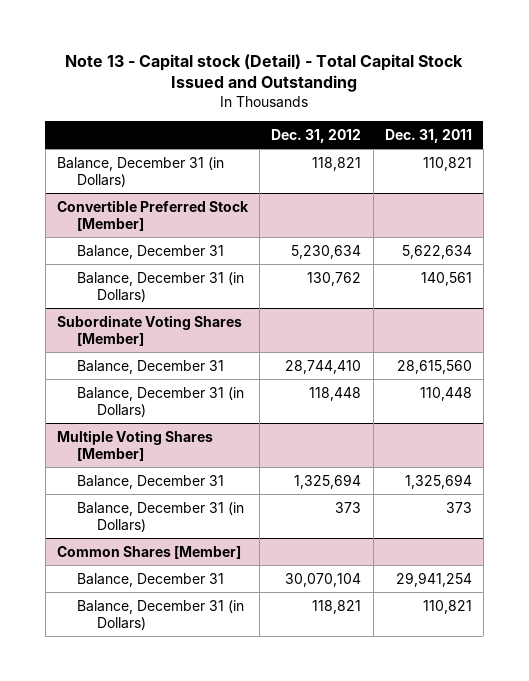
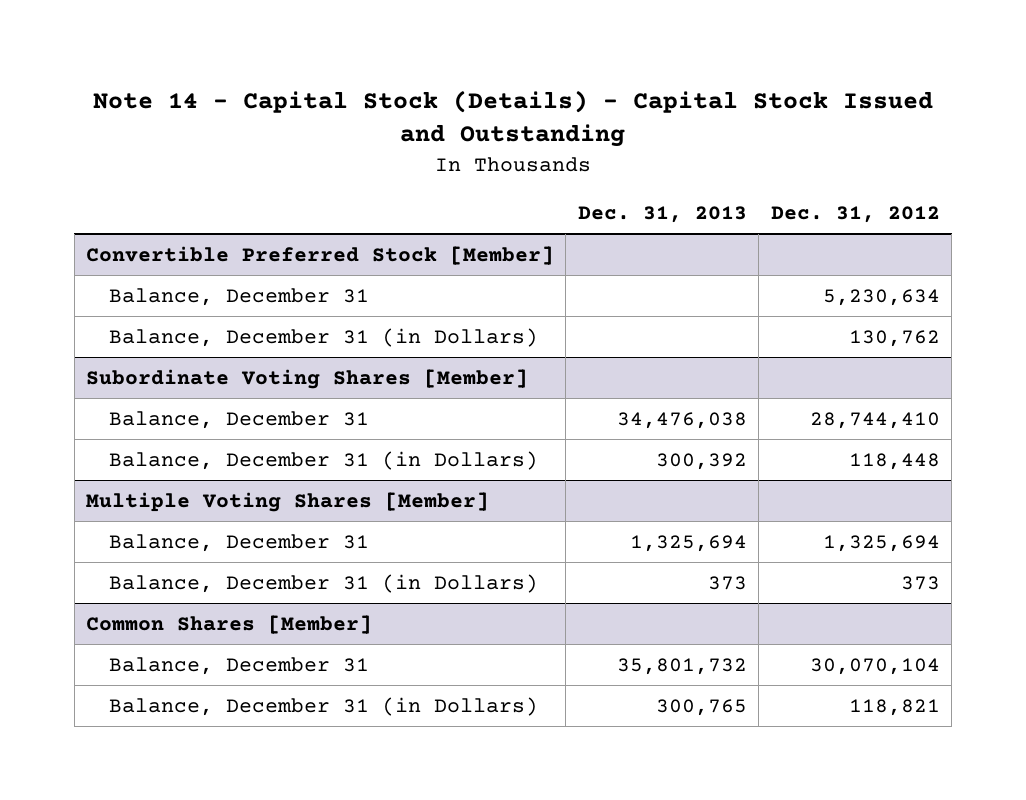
[65,53,464,93] Note 13 - Capital stock (Detail) - Total Capital Stock Issued and Outstanding -> [92,89,933,148] Note 14 - Capital Stock (Details) - Capital Stock Issued and Outstanding
[384,128,472,143] Dec. 31, 2011 -> none
none -> [577,206,747,224] Dec. 31, 2013
[56,156,224,187] Balance, December 31 (in Dollars) -> none

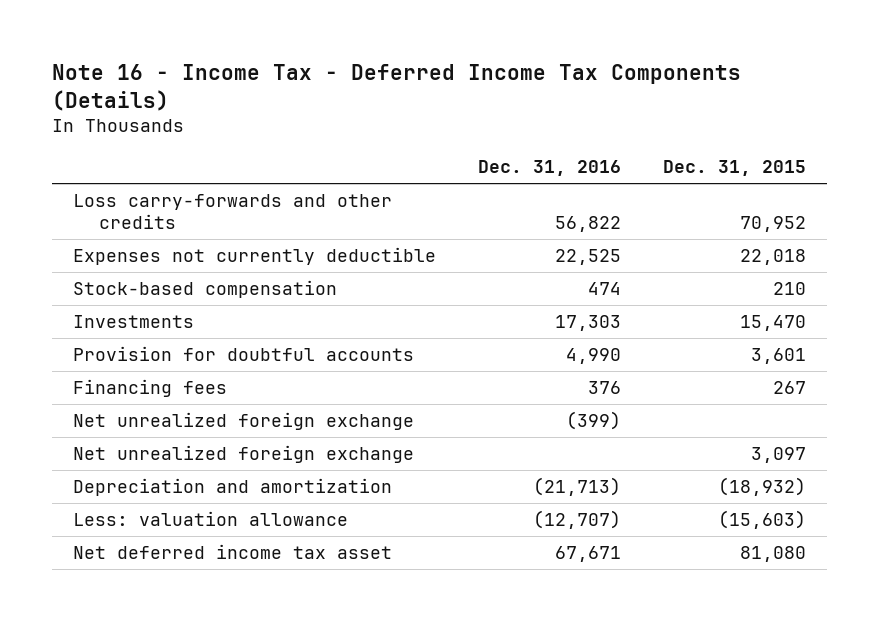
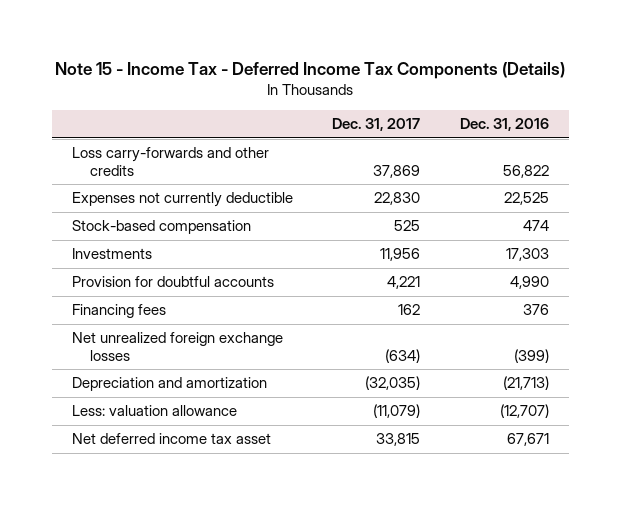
[52,64,742,111] Note 16 - Income Tax - Deferred Income Tax Components (Details) -> [55,61,566,79] Note 15 - Income Tax - Deferred Income Tax Components (Details)
[663,160,807,177] Dec. 31, 2015 -> none
none -> [332,118,421,132] Dec. 31, 2017
[73,445,415,464] Net unrealized foreign exchange -> none
[73,412,415,431] Net unrealized foreign exchange -> [71,332,283,361] Net unrealized foreign exchange losses

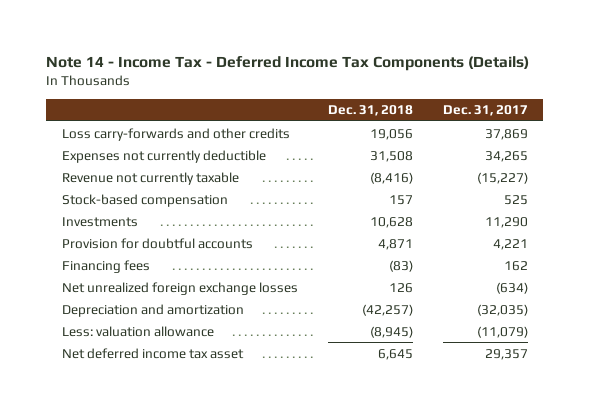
[55,61,566,79] Note 15 - Income Tax - Deferred Income Tax Components (Details) -> [46,56,530,72] Note 14 - Income Tax - Deferred Income Tax Components (Details)
[460,118,550,132] Dec. 31, 2016 -> none
none -> [327,105,413,117] Dec. 31, 2018
[374,192,421,206] 22,830 -> [485,150,529,162] 34,265
none -> [61,171,239,185] Revenue not currently taxable
[380,248,421,262] 11,956 -> [485,216,529,228] 11,290
[376,433,421,447] 33,815 -> [485,348,529,360] 29,357

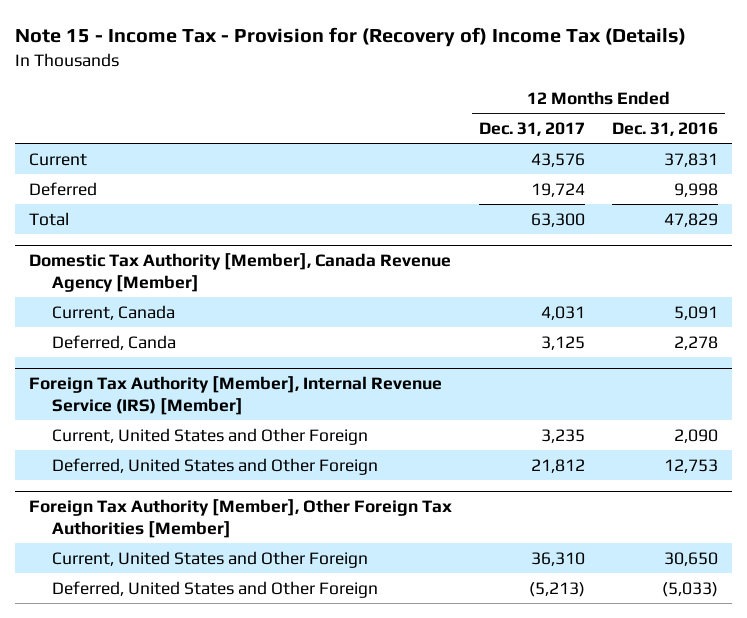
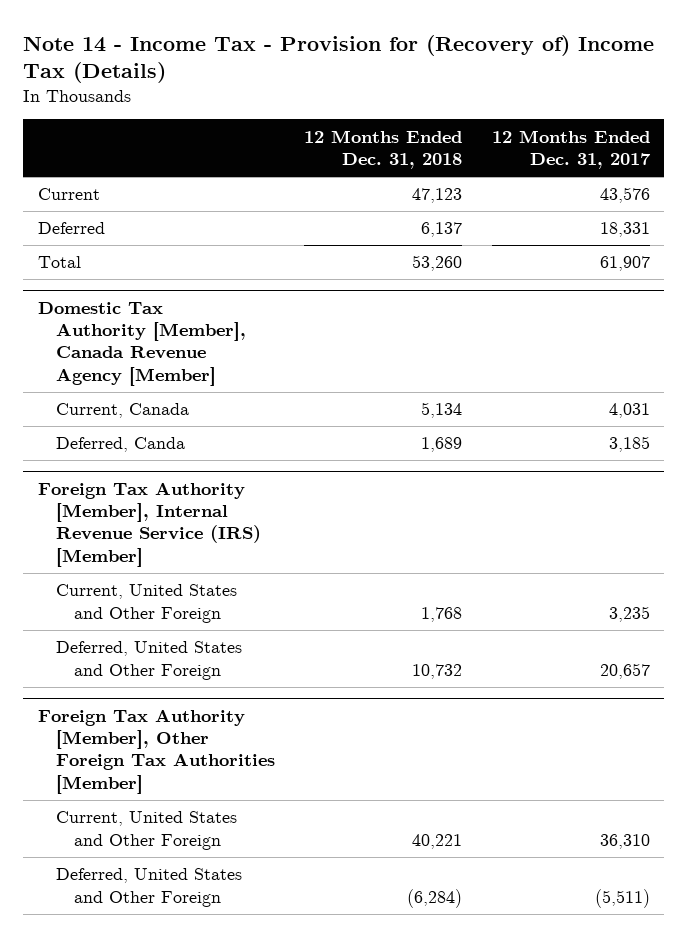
[15,27,687,48] Note 15 - Income Tax - Provision for (Recovery of) Income Tax (Details) -> [23,34,655,84] Note 14 - Income Tax - Provision for (Recovery of) Income Tax (Details)
[612,121,719,136] Dec. 31, 2016 -> none
none -> [304,129,463,170] 12 Months Ended Dec. 31, 2018
[531,182,586,197] 19,724 -> [599,222,650,238] 18,331
[531,212,586,227] 63,300 -> [599,256,650,272] 61,907
[541,335,586,350] 3,125 -> [608,436,650,453] 3,185
[531,458,586,473] 21,812 -> [599,662,650,679] 20,657
[529,581,586,597] (5,213) -> [594,888,650,908] (5,511)

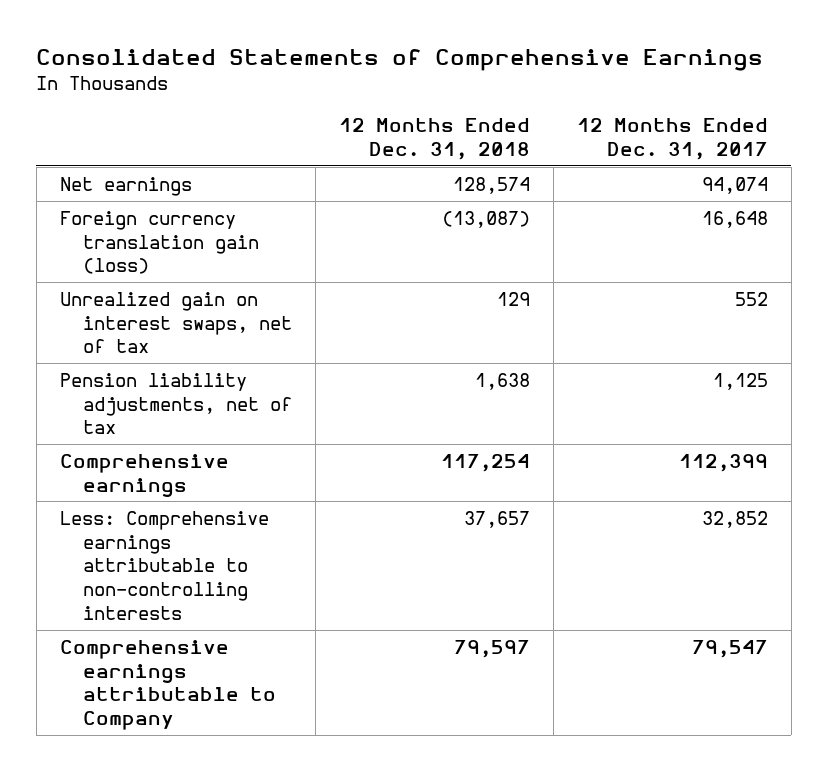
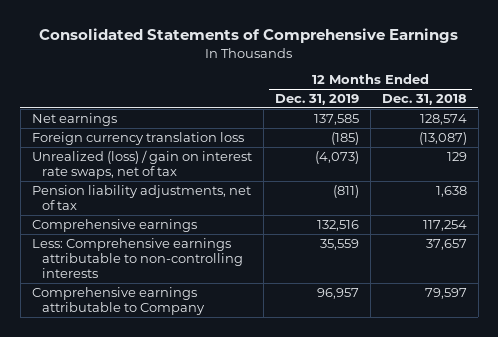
[576,118,768,161] 12 Months Ended Dec. 31, 2017 -> none
none -> [274,94,359,106] Dec. 31, 2019
[59,210,260,275] Foreign currency translation gain (loss) -> [31,131,244,145] Foreign currency translation loss
[59,291,293,354] Unrealized gain on interest swaps, net of tax -> [31,149,252,180] Unrealized (loss) / gain on interest rate swaps, net of tax

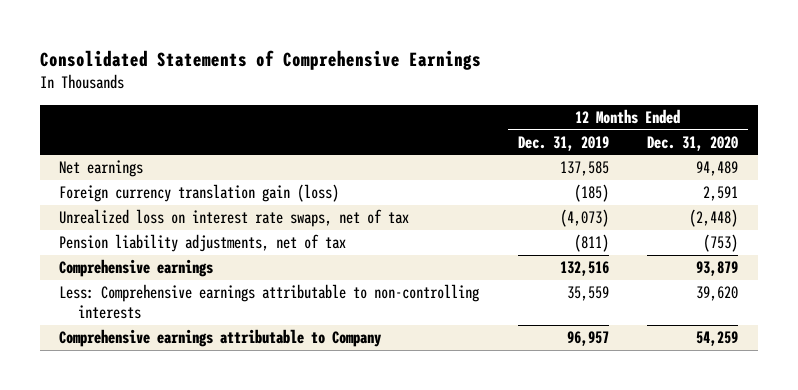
[381,94,467,106] Dec. 31, 2018 -> none
none -> [647,135,739,151] Dec. 31, 2020
[31,131,244,145] Foreign currency translation loss -> [59,184,340,203] Foreign currency translation gain (loss)
[31,149,252,180] Unrealized (loss) / gain on interest rate swaps, net of tax -> [59,209,410,228] Unrealized loss on interest rate swaps, net of tax

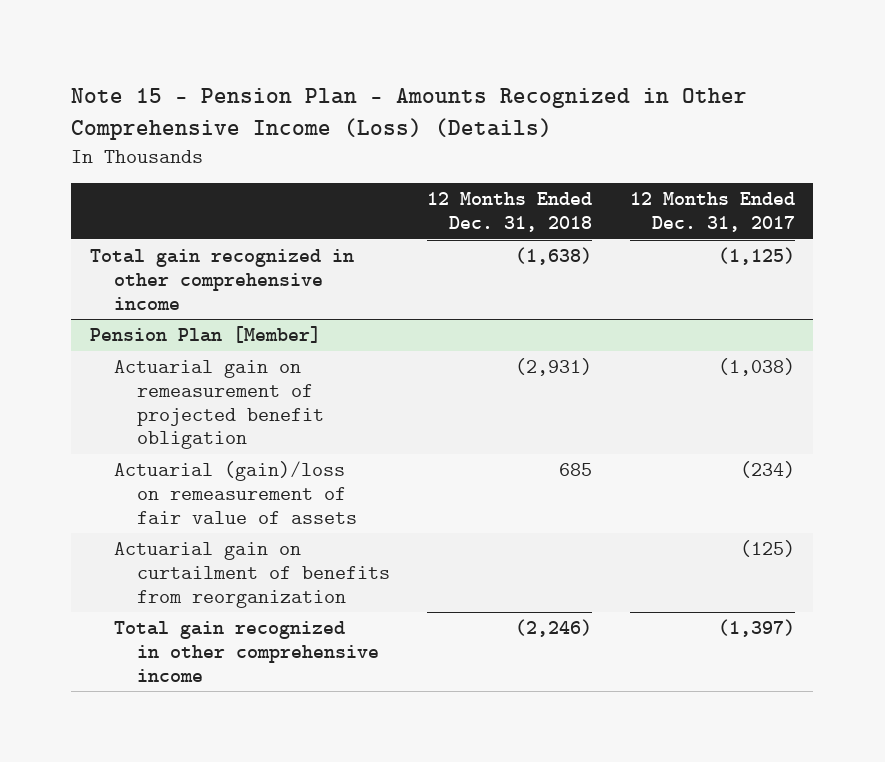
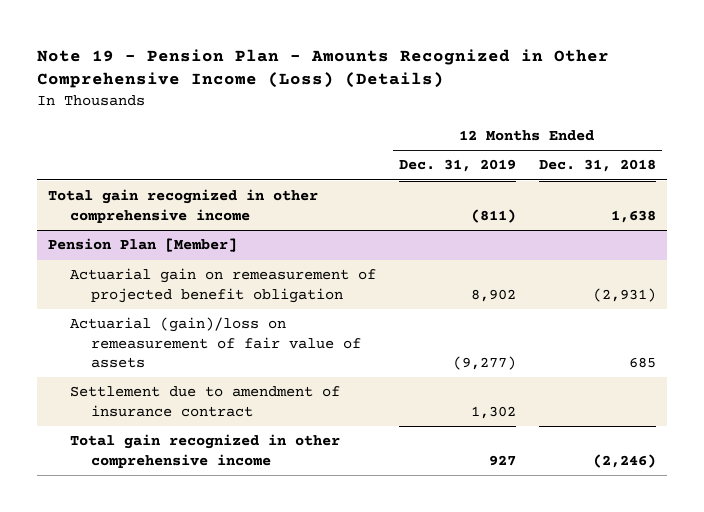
[71,88,748,141] Note 15 - Pension Plan - Amounts Recognized in Other Comprehensive Income (Loss) (Details) -> [36,48,609,89] Note 19 - Pension Plan - Amounts Recognized in Other Comprehensive Income (Loss) (Details)
[629,192,795,233] 12 Months Ended Dec. 31, 2017 -> none
none -> [398,159,516,173] Dec. 31, 2019
[515,247,593,266] (1,638) -> [610,209,656,223] 1,638
[113,542,391,608] Actuarial gain on curtailment of benefits from reorganization -> [69,386,340,417] Settlement due to amendment of insurance contract

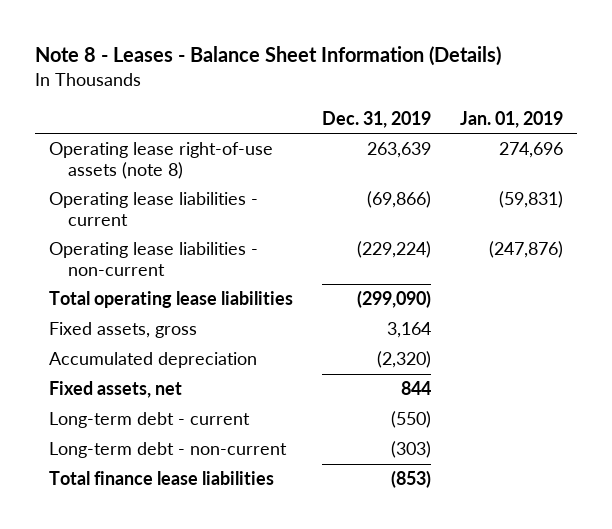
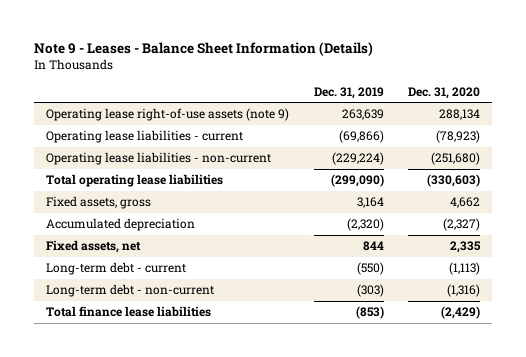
[34,46,501,67] Note 8 - Leases - Balance Sheet Information (Details) -> [34,41,374,56] Note 9 - Leases - Balance Sheet Information (Details)
[460,110,564,128] Jan. 01, 2019 -> none
none -> [407,86,480,99] Dec. 31, 2020
[49,142,274,179] Operating lease right-of-use assets (note 8) -> [46,108,290,122] Operating lease right-of-use assets (note 9)

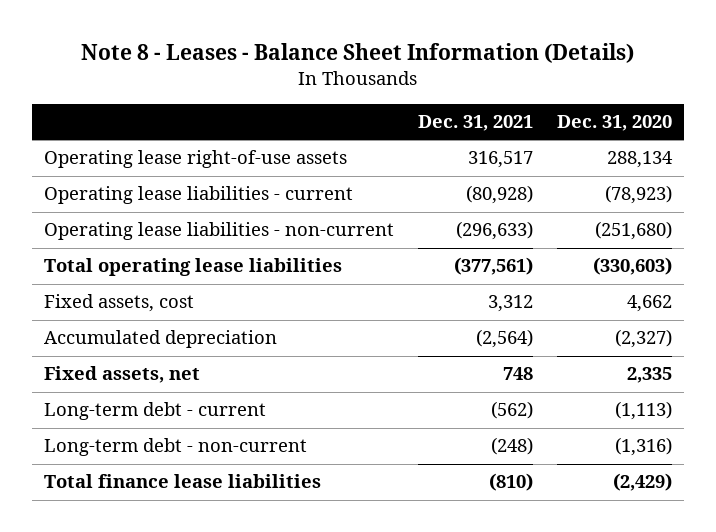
[34,41,374,56] Note 9 - Leases - Balance Sheet Information (Details) -> [81,43,635,64] Note 8 - Leases - Balance Sheet Information (Details)
[313,86,384,99] Dec. 31, 2019 -> none
none -> [418,115,534,132] Dec. 31, 2021
[46,108,290,122] Operating lease right-of-use assets (note 9) -> [43,150,347,169] Operating lease right-of-use assets
[46,196,152,210] Fixed assets, gross -> [43,294,194,313] Fixed assets, cost

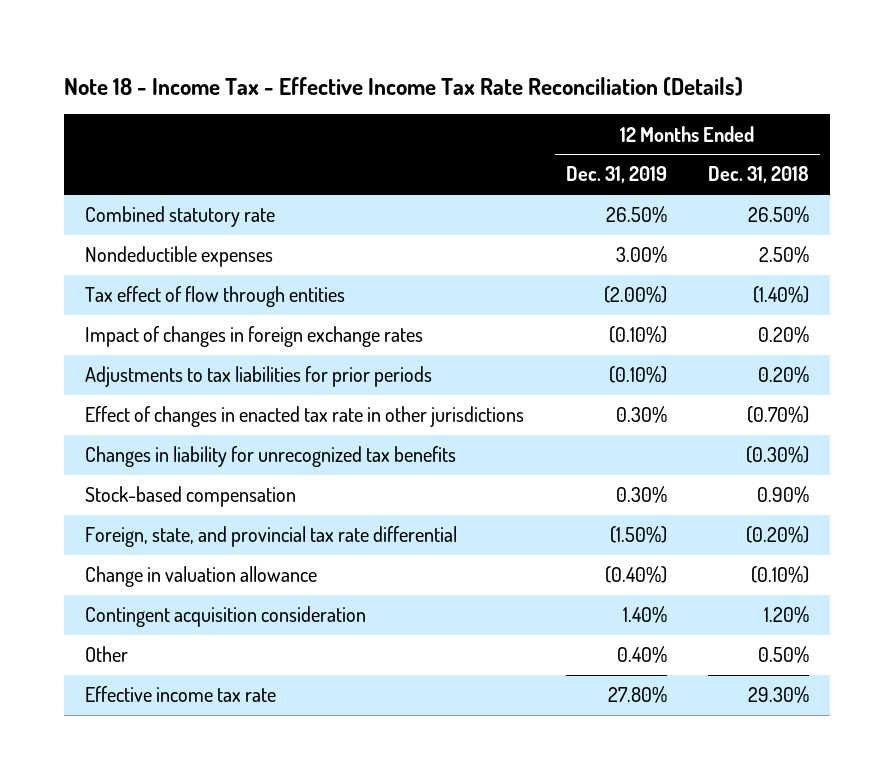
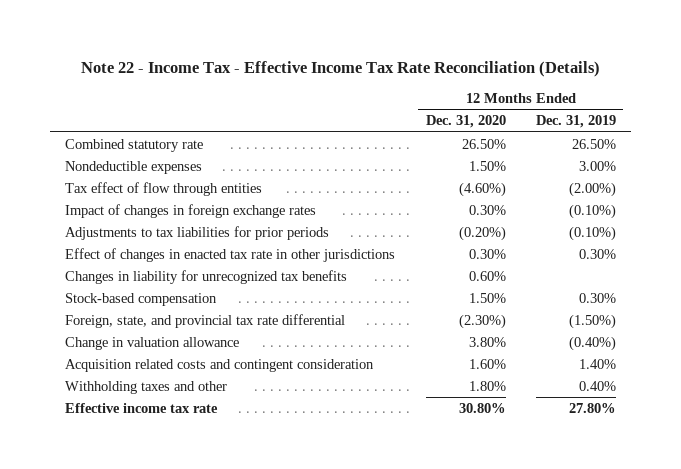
[63,76,743,96] Note 18 - Income Tax - Effective Income Tax Rate Reconciliation (Details) -> [80,60,600,77] Note 22 - Income Tax - Effective Income Tax Rate Reconciliation (Details)
[708,166,810,184] Dec. 31, 2018 -> none
none -> [425,115,506,129] Dec. 31, 2020
[84,646,128,663] Other -> none
[84,606,366,628] Contingent acquisition consideration -> [65,358,375,372] Acquisition related costs and contingent consideration
none -> [65,380,228,394] Withholding taxes and other

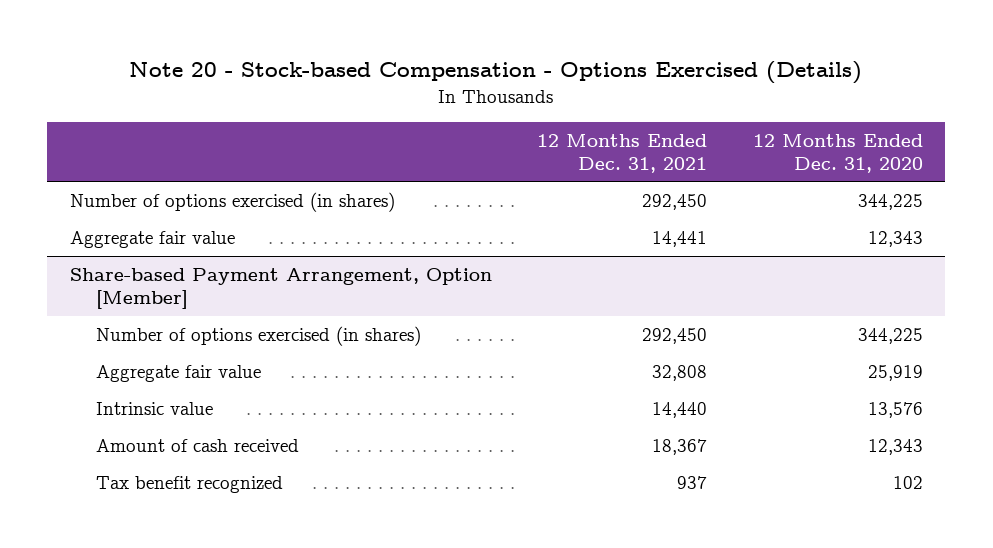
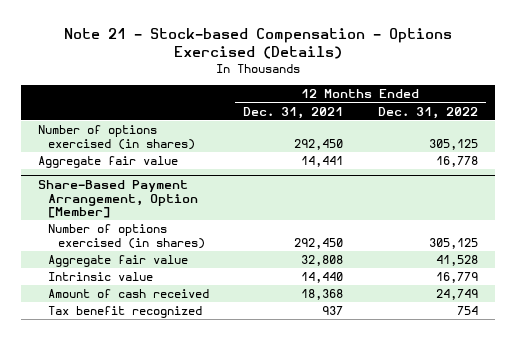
[129,61,863,85] Note 20 - Stock-based Compensation - Options Exercised (Details) -> [63,27,452,60] Note 21 - Stock-based Compensation - Options Exercised (Details)
[752,134,923,173] 12 Months Ended Dec. 31, 2020 -> none
none -> [377,106,478,119] Dec. 31, 2022
[69,268,492,309] Share-based Payment Arrangement, Option [Member] -> [37,180,199,219] Share-Based Payment Arrangement, Option [Member]
[652,439,708,456] 18,367 -> [301,289,344,301] 18,368

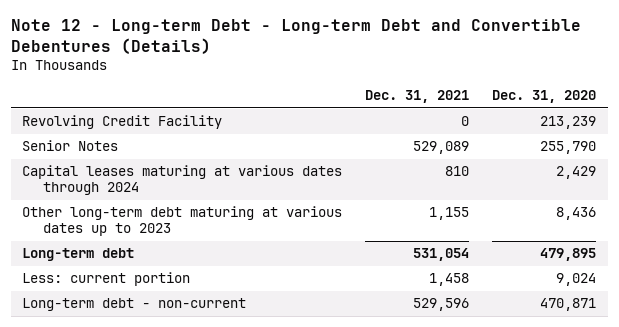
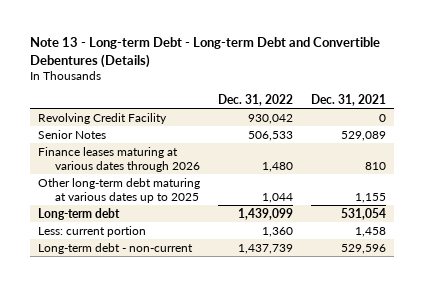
[10,19,581,54] Note 12 - Long-term Debt - Long-term Debt and Convertible Debentures (Details) -> [29,37,380,68] Note 13 - Long-term Debt - Long-term Debt and Convertible Debentures (Details)
[492,90,597,104] Dec. 31, 2020 -> none
none -> [218,93,294,106] Dec. 31, 2022
[22,165,343,196] Capital leases maturing at various dates through 2024 -> [38,146,201,172] Finance leases maturing at various dates through 2026
[22,206,343,237] Other long-term debt maturing at various dates up to 2023 -> [38,177,201,203] Other long-term debt maturing at various dates up to 2025

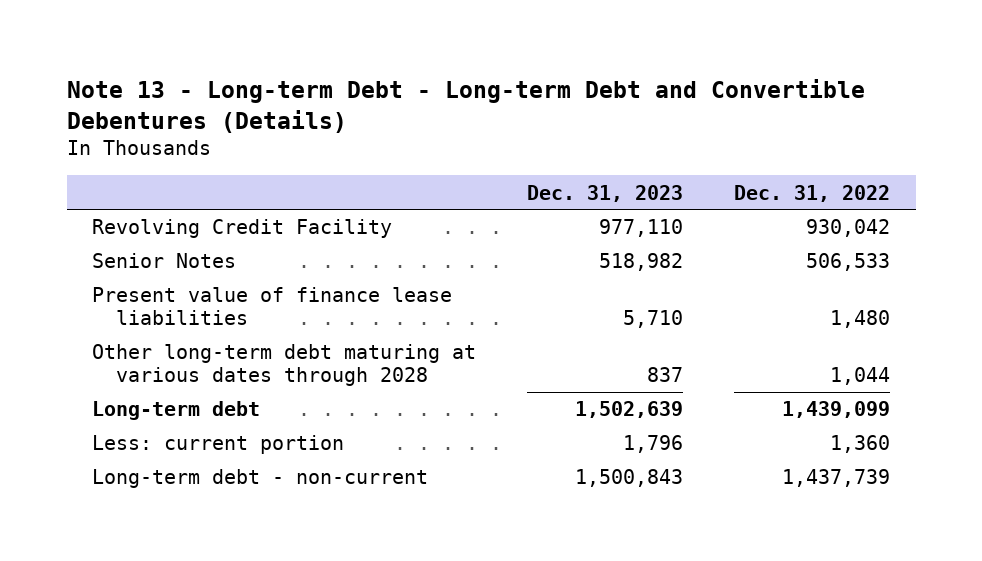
[310,93,386,106] Dec. 31, 2021 -> none
none -> [527,184,684,202] Dec. 31, 2023
[38,146,201,172] Finance leases maturing at various dates through 2026 -> [92,287,453,326] Present value of finance lease liabilities
[38,177,201,203] Other long-term debt maturing at various dates up to 2025 -> [92,344,477,387] Other long-term debt maturing at various dates through 2028

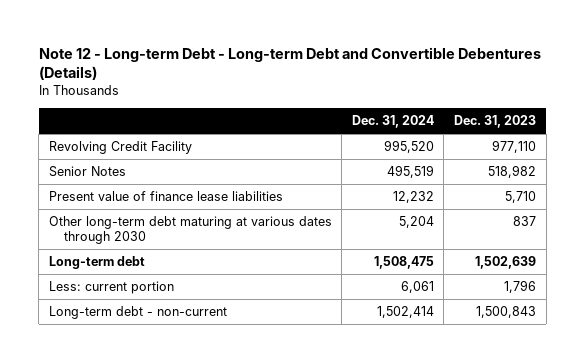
[66,78,865,133] Note 13 - Long-term Debt - Long-term Debt and Convertible Debentures (Details) -> [38,46,541,81] Note 12 - Long-term Debt - Long-term Debt and Convertible Debentures (Details)
[734,184,891,202] Dec. 31, 2022 -> none
none -> [351,115,434,129] Dec. 31, 2024
[92,344,477,387] Other long-term debt maturing at various dates through 2028 -> [48,216,332,245] Other long-term debt maturing at various dates through 2030

